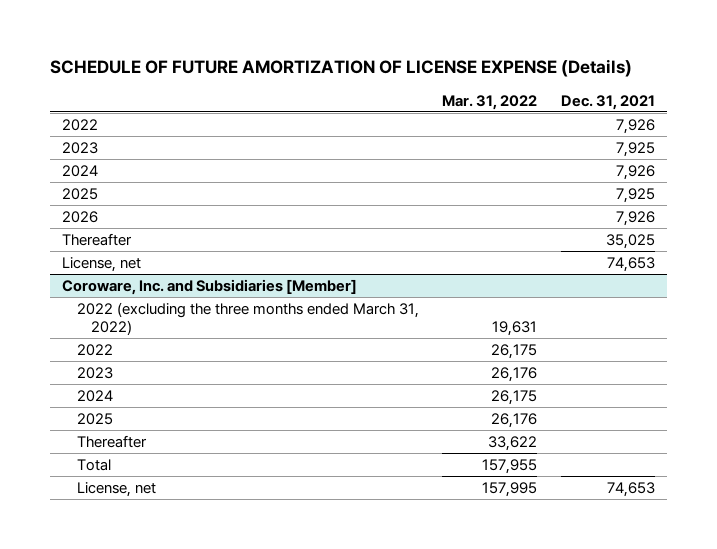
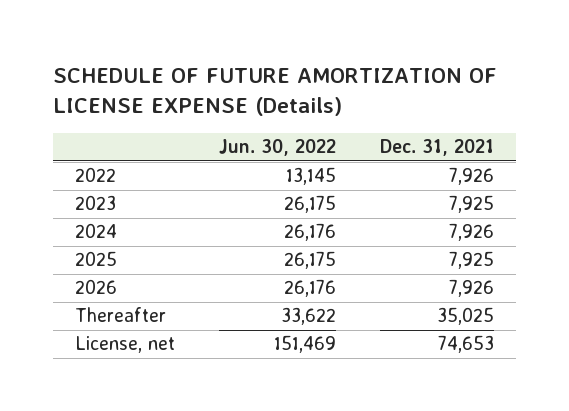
[442,94,538,110] Mar. 31, 2022 -> none
none -> [219,139,337,157] Jun. 30, 2022
[61,279,357,296] Coroware, Inc. and Subsidiaries [Member] -> none
[76,302,419,335] 2022 (excluding the three months ended March 31, 2022) -> none
[76,344,113,357] 2022 -> none
[76,367,113,380] 2023 -> none
[76,390,113,403] 2024 -> none
[76,413,113,426] 2025 -> none
[76,435,147,449] Thereafter -> none
[76,459,111,472] Total -> none
[76,482,156,498] License, net -> none

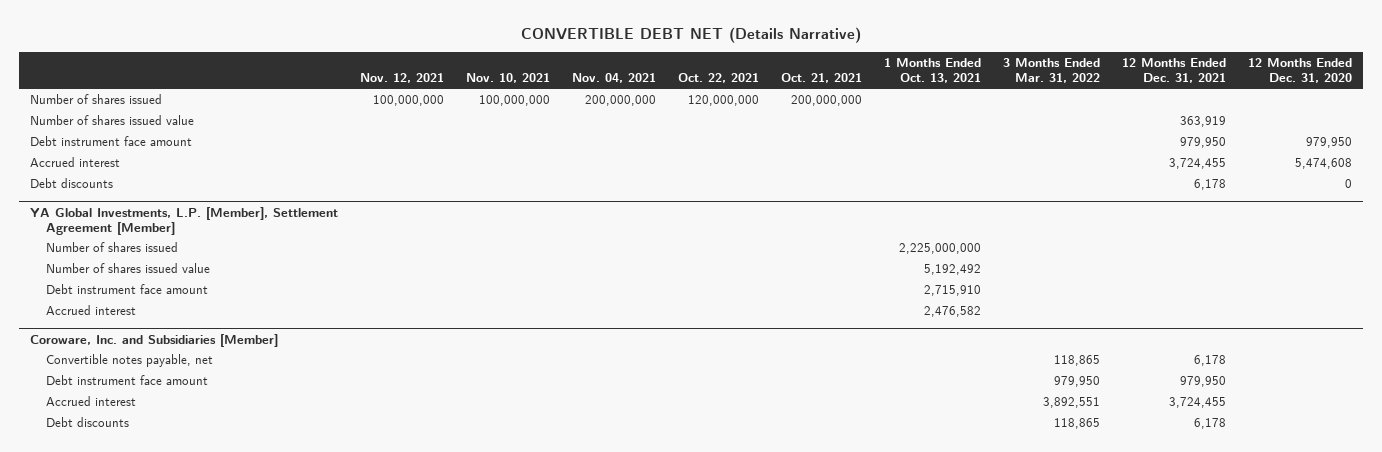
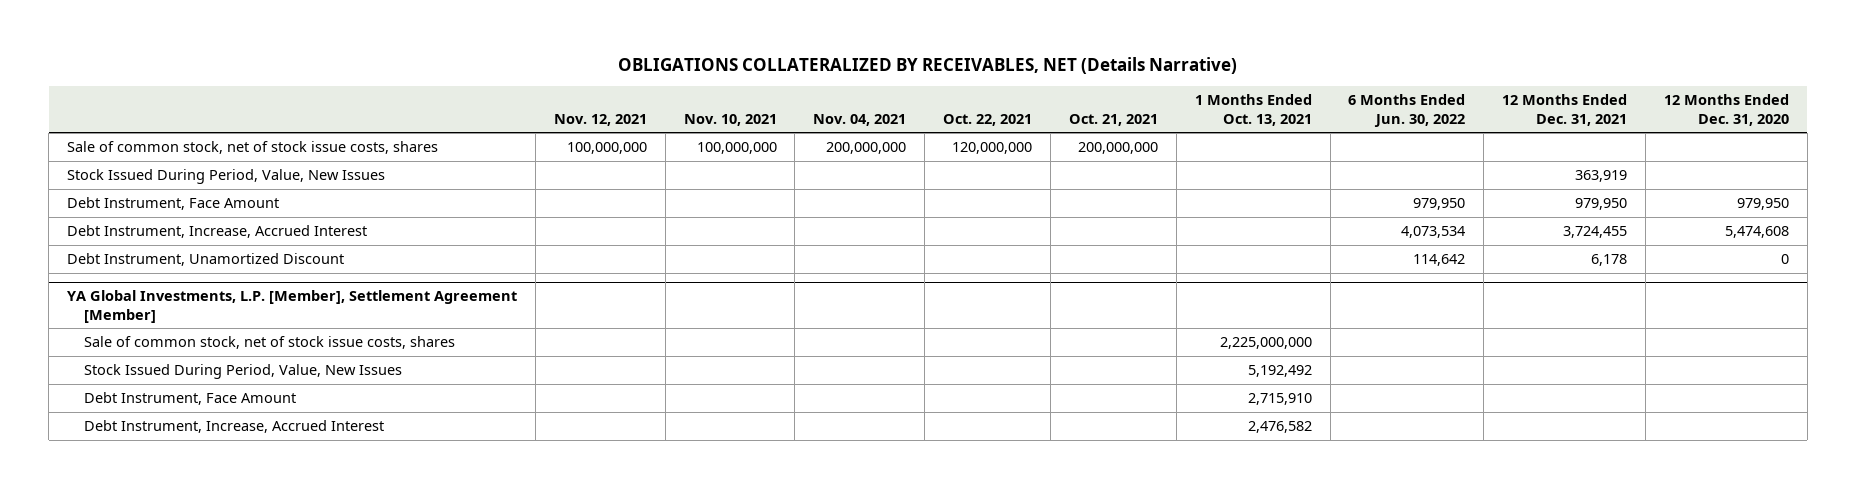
[521,27,862,44] CONVERTIBLE DEBT NET (Details Narrative) -> [617,57,1237,75] OBLIGATIONS COLLATERALIZED BY RECEIVABLES, NET (Details Narrative)
[1003,58,1101,84] 3 Months Ended Mar. 31, 2022 -> none
none -> [1348,94,1466,127] 6 Months Ended Jun. 30, 2022
[29,94,162,105] Number of shares issued -> [66,141,438,155] Sale of common stock, net of stock issue costs, shares
[29,115,194,126] Number of shares issued value -> [66,169,385,185] Stock Issued During Period, Value, New Issues
[29,136,192,147] Debt instrument face amount -> [66,197,279,211] Debt Instrument, Face Amount
[29,157,120,168] Accrued interest -> [66,225,367,239] Debt Instrument, Increase, Accrued Interest
[29,178,113,189] Debt discounts -> [66,253,344,267] Debt Instrument, Unamortized Discount
[29,333,278,347] Coroware, Inc. and Subsidiaries [Member] -> none
[45,354,213,368] Convertible notes payable, net -> none
[45,375,208,386] Debt instrument face amount -> none
[45,396,136,407] Accrued interest -> none
[45,417,129,428] Debt discounts -> none
[45,242,178,253] Number of shares issued -> [84,336,456,350] Sale of common stock, net of stock issue costs, shares
[45,263,210,274] Number of shares issued value -> [84,364,403,380] Stock Issued During Period, Value, New Issues
[45,284,208,295] Debt instrument face amount -> [84,392,297,406] Debt Instrument, Face Amount
[45,305,136,316] Accrued interest -> [84,420,385,434] Debt Instrument, Increase, Accrued Interest

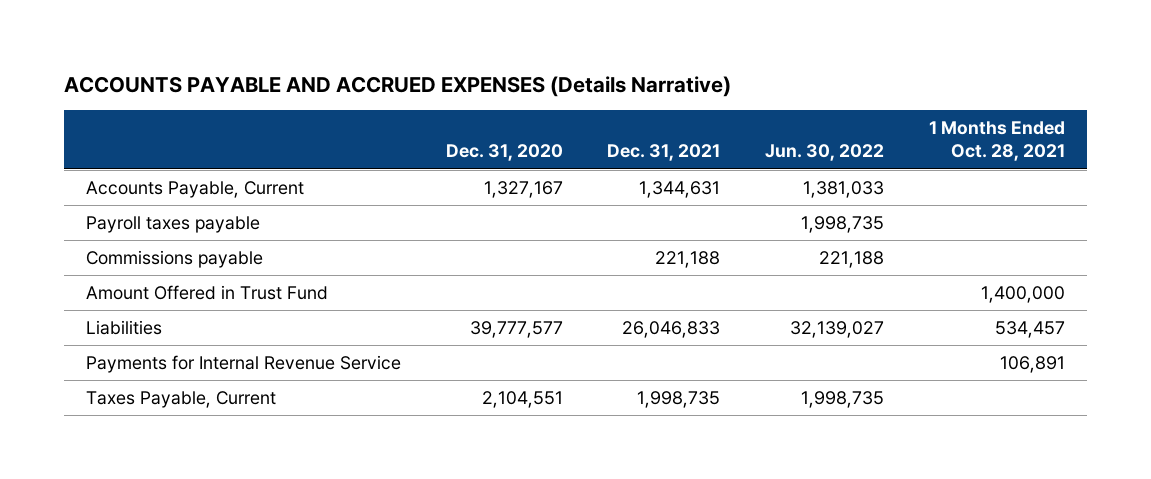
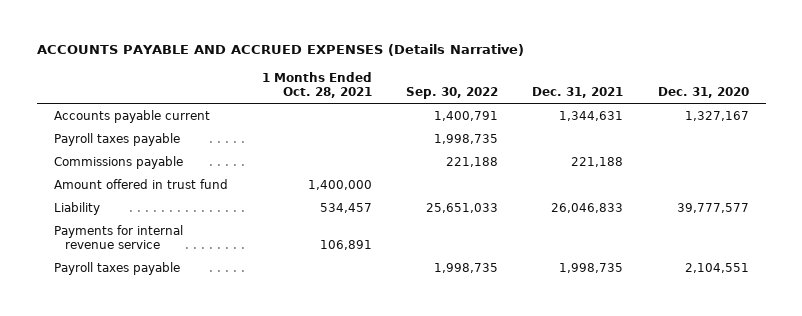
[765,144,885,162] Jun. 30, 2022 -> none
none -> [406,86,499,99] Sep. 30, 2022
[85,180,304,198] Accounts Payable, Current -> [53,109,210,123] Accounts payable current
[85,284,328,300] Amount Offered in Trust Fund -> [53,178,228,189] Amount offered in trust fund
[85,319,162,335] Liabilities -> [53,201,100,215] Liability
[85,354,401,373] Payments for Internal Revenue Service -> [53,224,183,249] Payments for internal revenue service
[85,390,276,408] Taxes Payable, Current -> [53,261,180,275] Payroll taxes payable

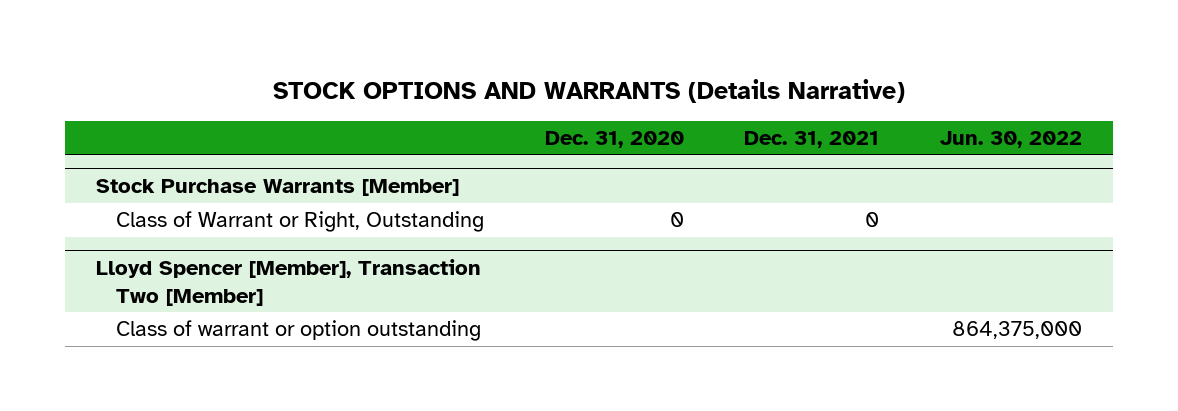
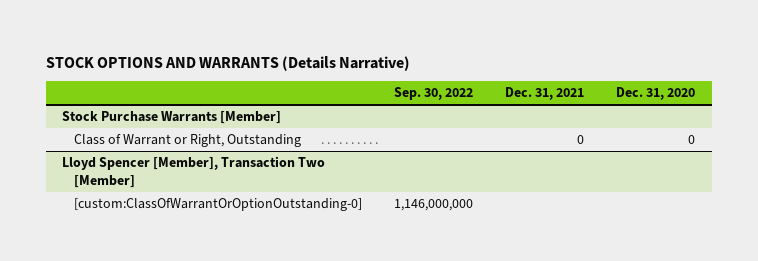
[940,130,1083,148] Jun. 30, 2022 -> none
none -> [393,87,473,101] Sep. 30, 2022
[115,320,481,342] Class of warrant or option outstanding -> [73,197,362,211] [custom:ClassOfWarrantOrOptionOutstanding-0]

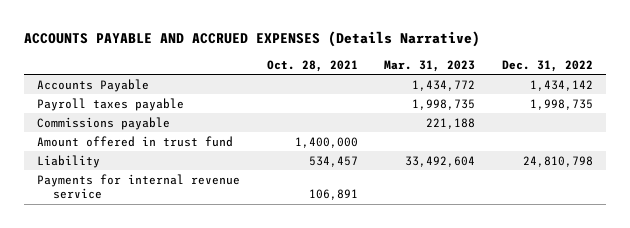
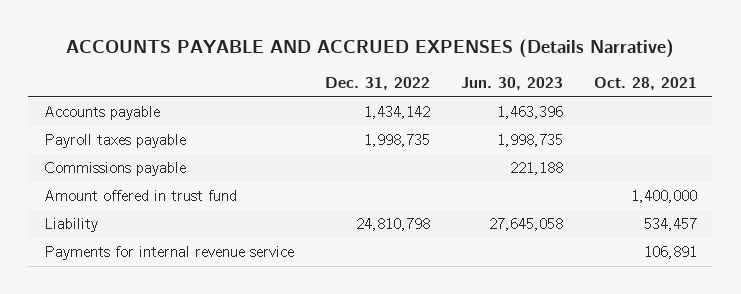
[384,59,476,72] Mar. 31, 2023 -> none
none -> [460,76,563,90] Jun. 30, 2023
[37,79,150,93] Accounts Payable -> [43,106,160,121] Accounts payable

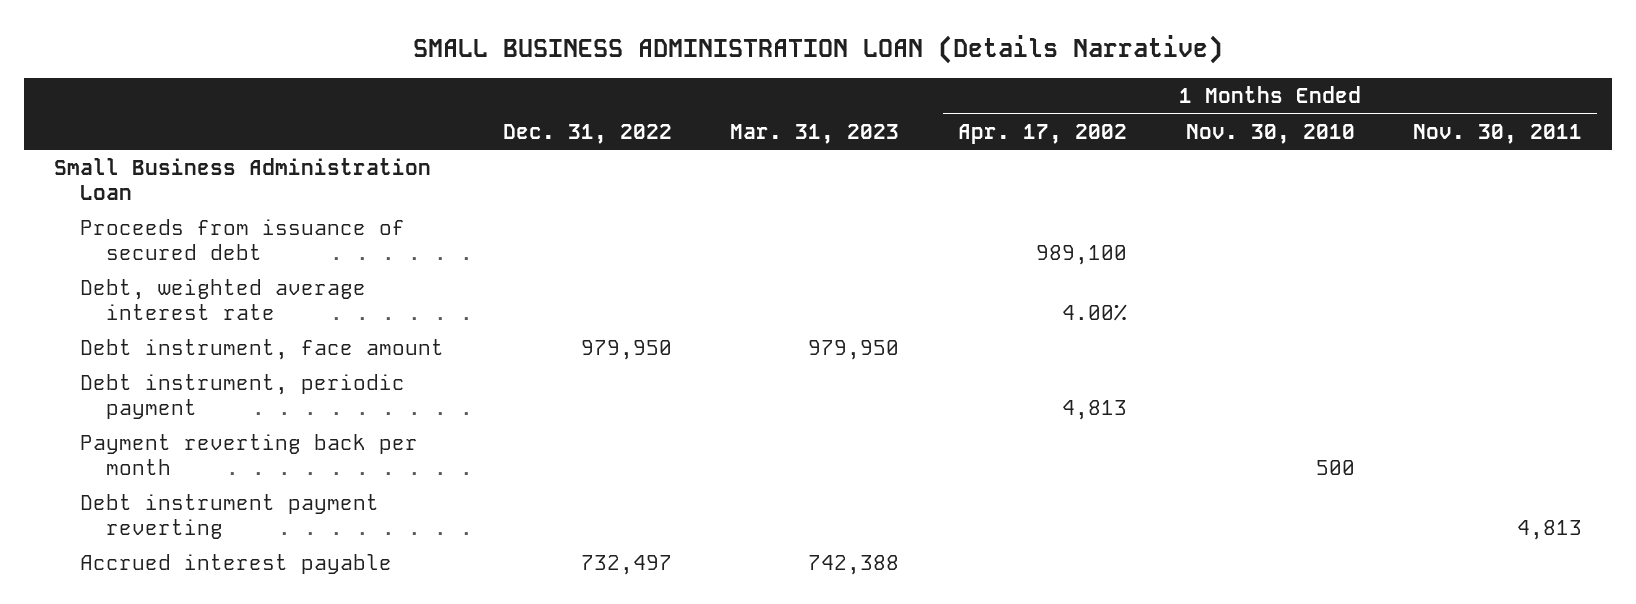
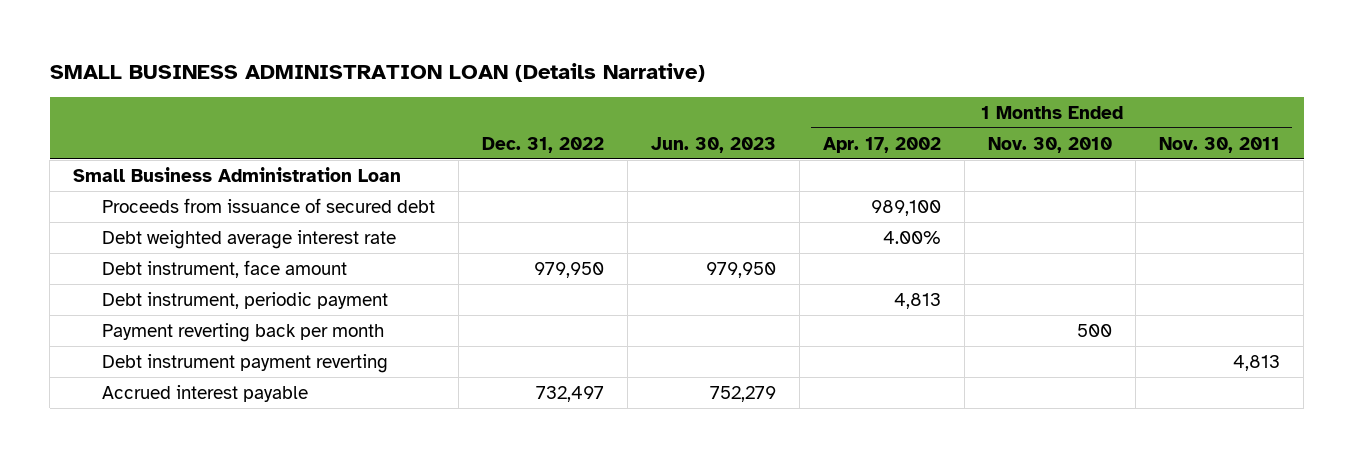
[730,123,900,144] Mar. 31, 2023 -> none
none -> [651,136,777,153] Jun. 30, 2023
[80,279,367,320] Debt, weighted average interest rate -> [102,229,397,249] Debt weighted average interest rate

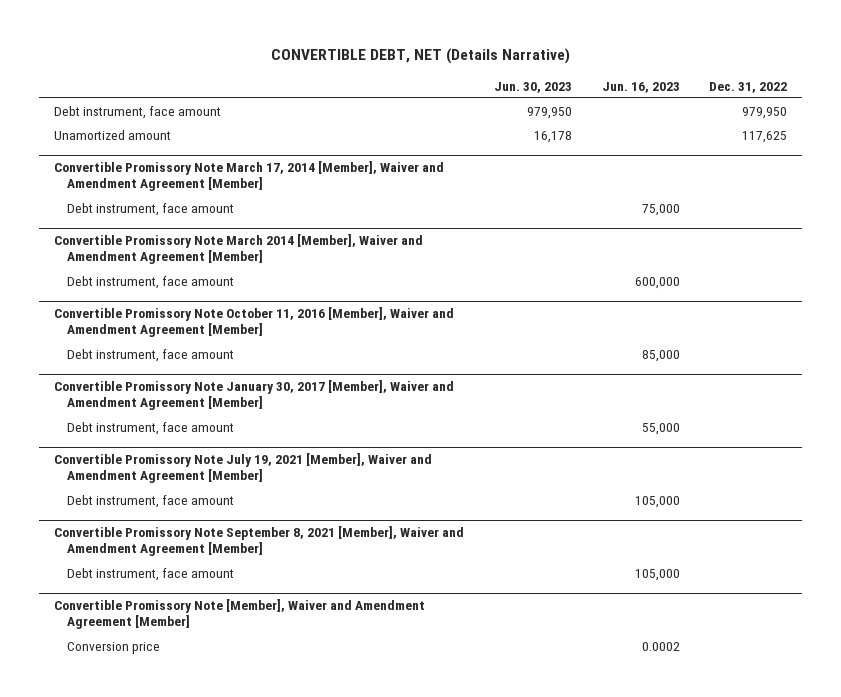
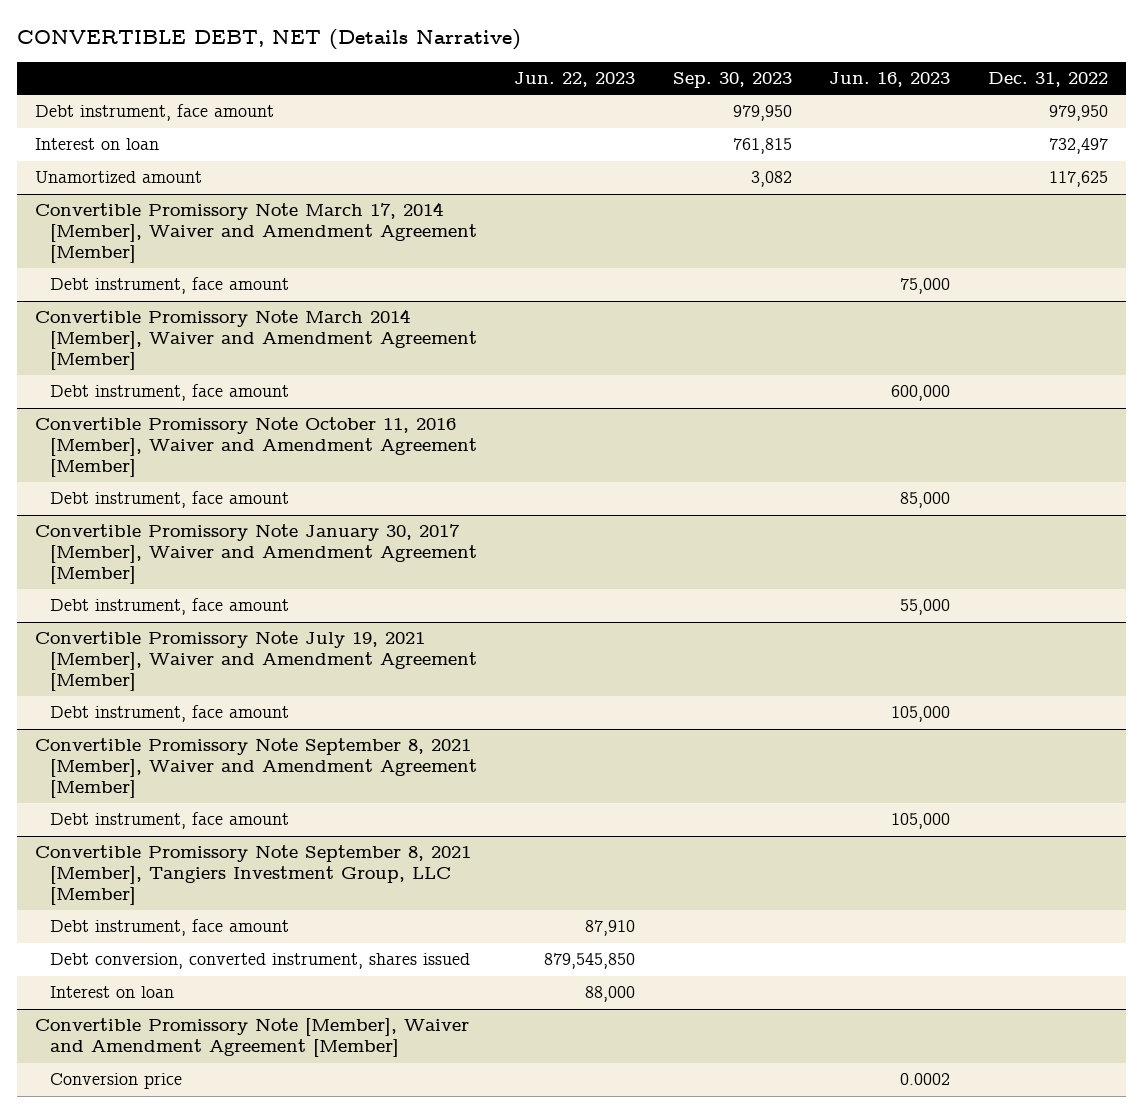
[493,81,572,93] Jun. 30, 2023 -> none
none -> [514,72,636,88] Jun. 22, 2023
none -> [672,72,792,89] Sep. 30, 2023
none -> [35,138,160,151] Interest on loan
none -> [35,845,472,906] Convertible Promissory Note September 8, 2021 [Member], Tangiers Investment Group, LLC [Member]
none -> [50,919,290,937] Debt instrument, face amount
none -> [50,953,471,970] Debt conversion, converted instrument, shares issued
none -> [50,986,175,999] Interest on loan

